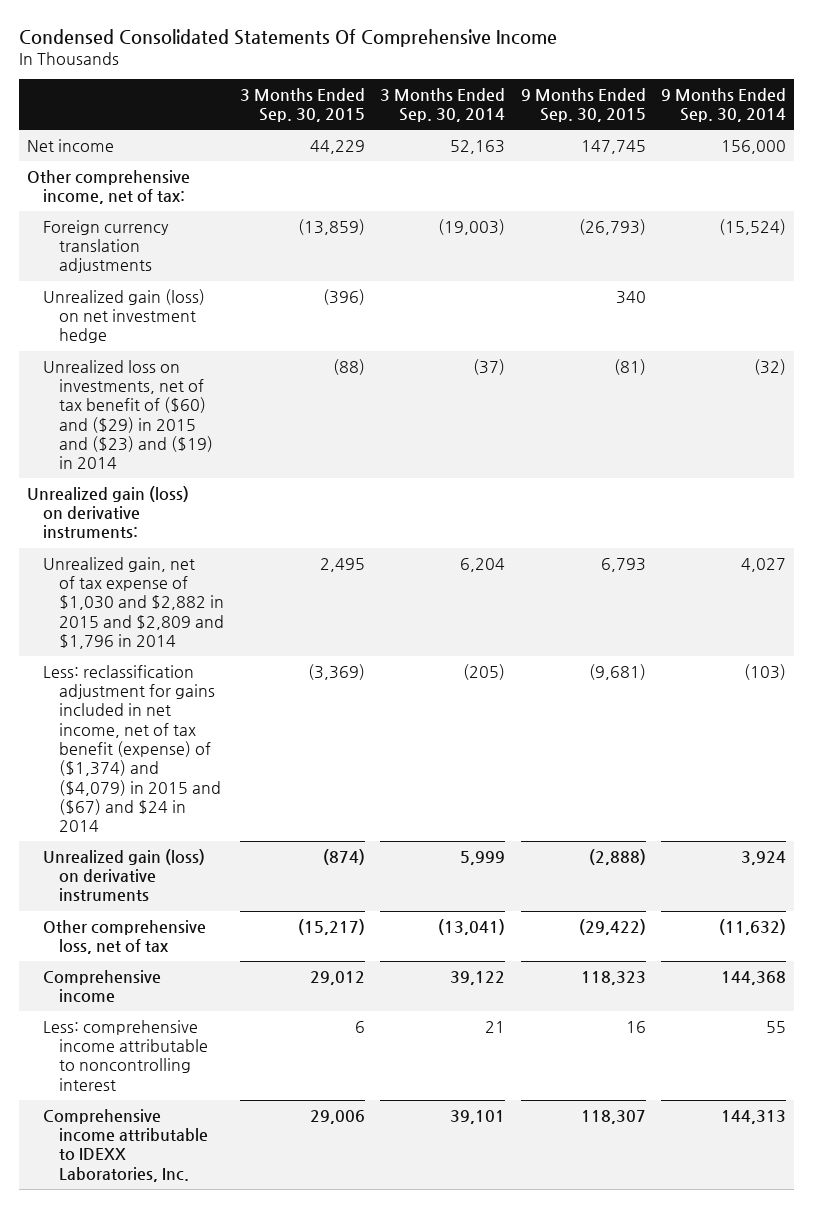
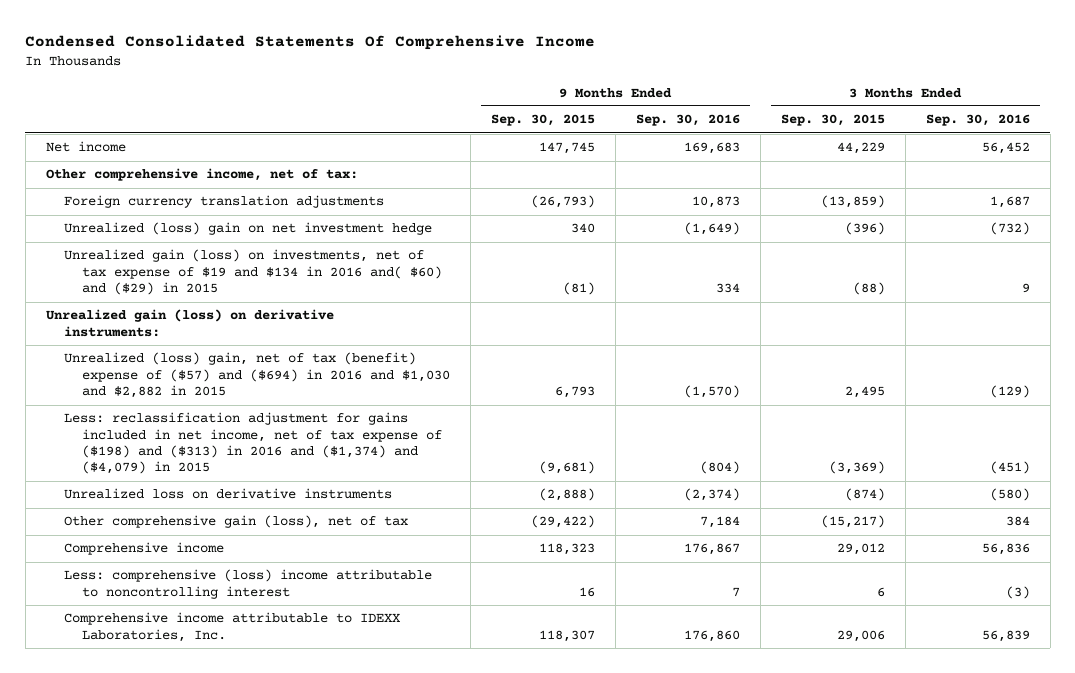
[380,87,506,123] 3 Months Ended Sep. 30, 2014 -> none
[661,87,787,123] 9 Months Ended Sep. 30, 2014 -> none
none -> [635,114,740,127] Sep. 30, 2016
none -> [925,114,1030,127] Sep. 30, 2016
[43,288,206,344] Unrealized gain (loss) on net investment hedge -> [63,222,432,236] Unrealized (loss) gain on net investment hedge
[43,359,214,470] Unrealized loss on investments, net of tax benefit of ($60) and ($29) in 2015 and ($23) and ($19) in 2014 -> [63,249,442,296] Unrealized gain (loss) on investments, net of tax expense of $19 and $134 in 2016 and( $60) and ($29) in 2015
[43,556,225,650] Unrealized gain, net of tax expense of $1,030 and $2,882 in 2015 and $2,809 and $1,796 in 2014 -> [63,352,450,399] Unrealized (loss) gain, net of tax (benefit) expense of ($57) and ($694) in 2016 and $1,030 and $2,882 in 2015
[43,664,222,833] Less: reclassification adjustment for gains included in net income, net of tax benefit (expense) of ($1,374) and ($4,079) in 2015 and ($67) and $24 in 2014 -> [63,412,442,475] Less: reclassification adjustment for gains included in net income, net of tax expense of ($198) and ($313) in 2016 and ($1,374) and ($4,079) in 2015
[43,848,206,902] Unrealized gain (loss) on derivative instruments -> [63,488,392,500] Unrealized loss on derivative instruments
[43,919,207,955] Other comprehensive loss, net of tax -> [63,515,408,529] Other comprehensive gain (loss), net of tax
[43,1019,209,1091] Less: comprehensive income attributable to noncontrolling interest -> [63,569,432,599] Less: comprehensive (loss) income attributable to noncontrolling interest

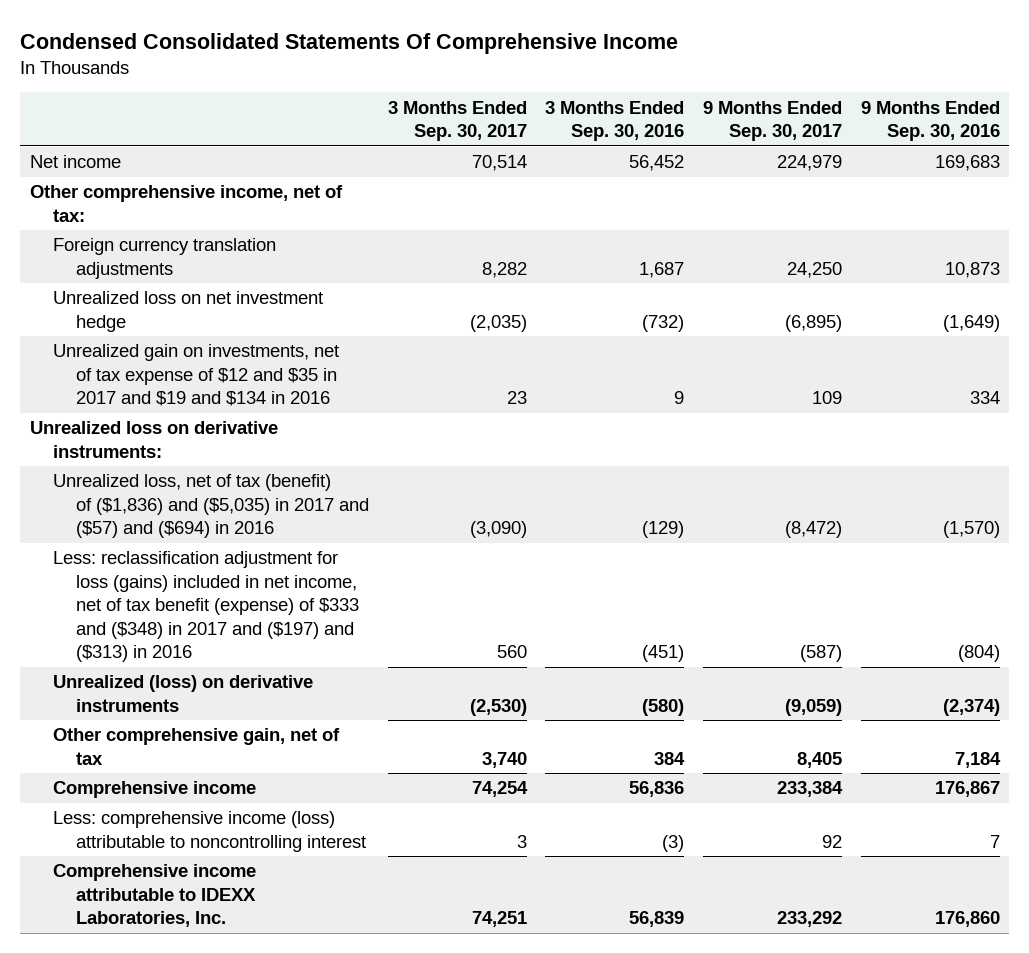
[490,114,595,127] Sep. 30, 2015 -> none
[780,114,885,127] Sep. 30, 2015 -> none
none -> [387,100,527,142] 3 Months Ended Sep. 30, 2017
none -> [702,100,842,142] 9 Months Ended Sep. 30, 2017
[63,222,432,236] Unrealized (loss) gain on net investment hedge -> [52,291,323,332] Unrealized loss on net investment hedge
[63,249,442,296] Unrealized gain (loss) on investments, net of tax expense of $19 and $134 in 2016 and( $60) and ($29) in 2015 -> [52,344,339,407] Unrealized gain on investments, net of tax expense of $12 and $35 in 2017 and $19 and $134 in 2016
[45,309,334,337] Unrealized gain (loss) on derivative instruments: -> [29,421,278,458] Unrealized loss on derivative instruments:
[63,352,450,399] Unrealized (loss) gain, net of tax (benefit) expense of ($57) and ($694) in 2016 and $1,030 and $2,882 in 2015 -> [52,474,369,539] Unrealized loss, net of tax (benefit) of ($1,836) and ($5,035) in 2017 and ($57) and ($694) in 2016
[63,412,442,475] Less: reclassification adjustment for gains included in net income, net of tax expense of ($198) and ($313) in 2016 and ($1,374) and ($4,079) in 2015 -> [52,551,359,663] Less: reclassification adjustment for loss (gains) included in net income, net of tax benefit (expense) of $333 and ($348) in 2017 and ($197) and ($313) in 2016
[63,488,392,500] Unrealized loss on derivative instruments -> [52,675,313,712] Unrealized (loss) on derivative instruments
[63,515,408,529] Other comprehensive gain (loss), net of tax -> [52,728,340,765] Other comprehensive gain, net of tax
[63,569,432,599] Less: comprehensive (loss) income attributable to noncontrolling interest -> [52,811,366,852] Less: comprehensive income (loss) attributable to noncontrolling interest

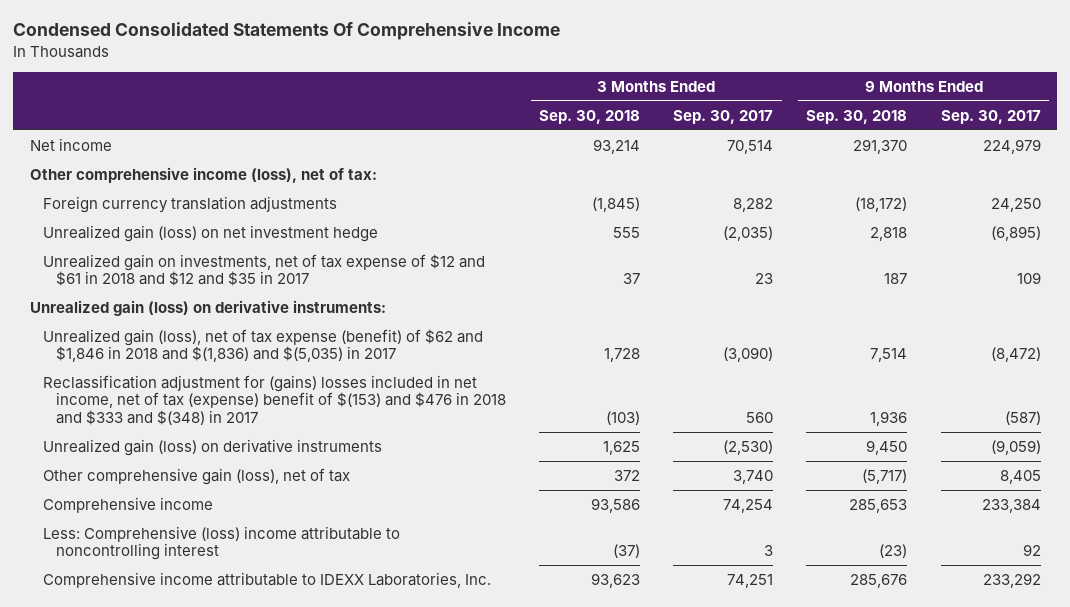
[545,100,685,142] 3 Months Ended Sep. 30, 2016 -> none
[860,100,1000,142] 9 Months Ended Sep. 30, 2016 -> none
none -> [539,109,641,124] Sep. 30, 2018
none -> [806,109,908,124] Sep. 30, 2018
[29,185,343,222] Other comprehensive income, net of tax: -> [29,166,377,183] Other comprehensive income (loss), net of tax:
[52,291,323,332] Unrealized loss on net investment hedge -> [42,224,378,242] Unrealized gain (loss) on net investment hedge
[52,344,339,407] Unrealized gain on investments, net of tax expense of $12 and $35 in 2017 and $19 and $134 in 2016 -> [42,253,485,287] Unrealized gain on investments, net of tax expense of $12 and $61 in 2018 and $12 and $35 in 2017
[29,421,278,458] Unrealized loss on derivative instruments: -> [29,299,386,316] Unrealized gain (loss) on derivative instruments:
[52,474,369,539] Unrealized loss, net of tax (benefit) of ($1,836) and ($5,035) in 2017 and ($57) and ($694) in 2016 -> [42,328,483,363] Unrealized gain (loss), net of tax expense (benefit) of $62 and $1,846 in 2018 and $(1,836) and $(5,035) in 2017
[52,551,359,663] Less: reclassification adjustment for loss (gains) included in net income, net of tax benefit (expense) of $333 and ($348) in 2017 and ($197) and ($313) in 2016 -> [42,374,507,425] Reclassification adjustment for (gains) losses included in net income, net of tax (expense) benefit of $(153) and $476 in 2018 and $333 and $(348) in 2017
[52,675,313,712] Unrealized (loss) on derivative instruments -> [42,438,382,456] Unrealized gain (loss) on derivative instruments
[52,728,340,765] Other comprehensive gain, net of tax -> [42,467,350,485] Other comprehensive gain (loss), net of tax
[52,811,366,852] Less: comprehensive income (loss) attributable to noncontrolling interest -> [42,525,400,561] Less: Comprehensive (loss) income attributable to noncontrolling interest

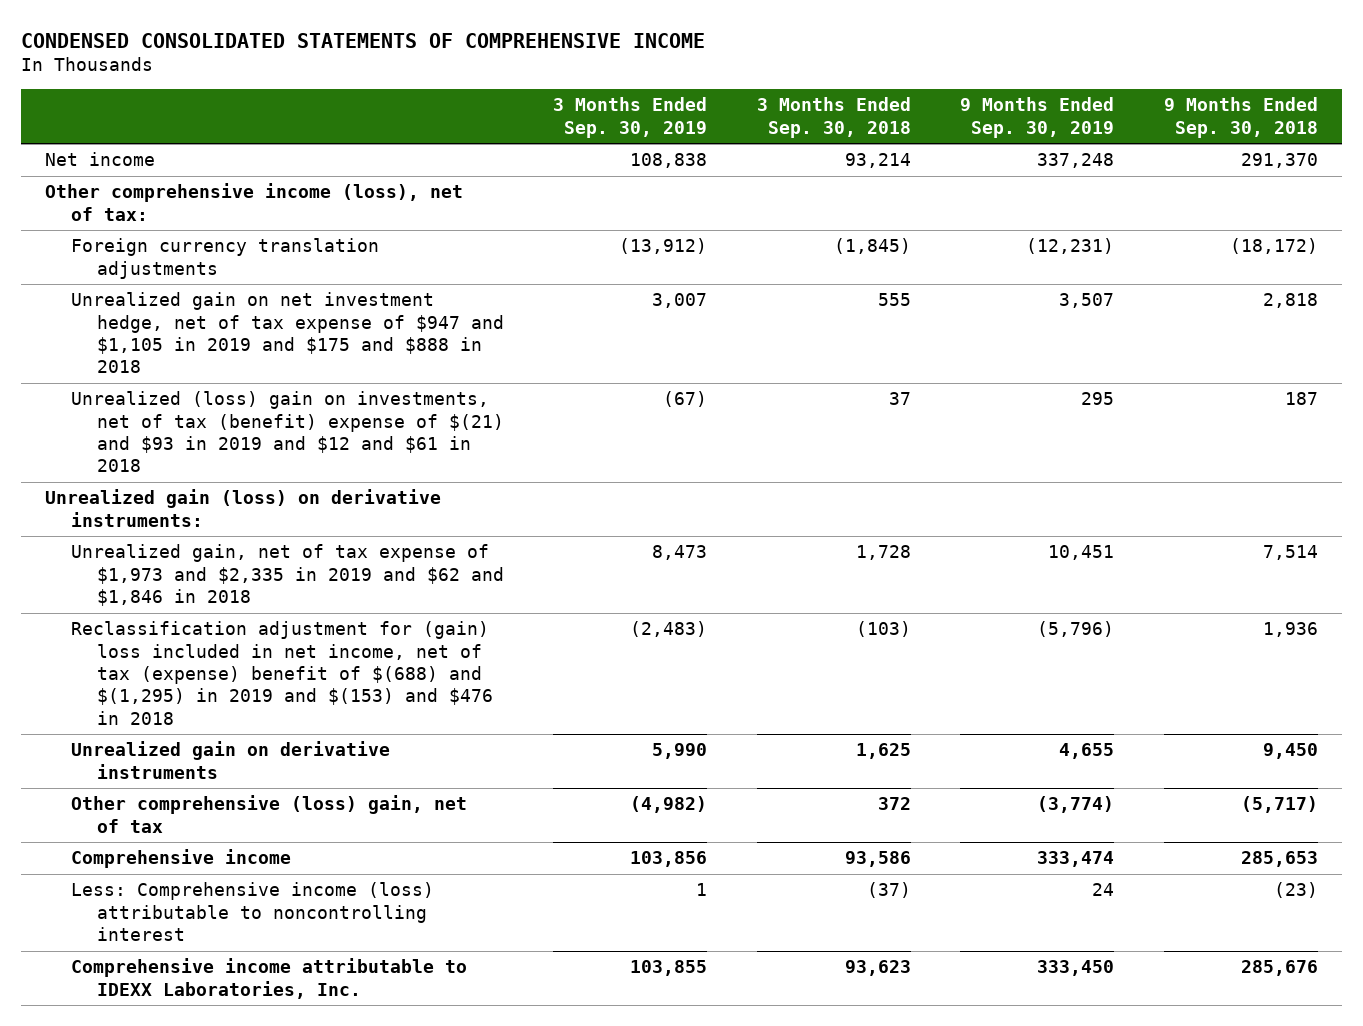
[12,22,560,41] Condensed Consolidated Statements Of Comprehensive Income -> [20,32,705,48] CONDENSED CONSOLIDATED STATEMENTS OF COMPREHENSIVE INCOME
[673,109,774,124] Sep. 30, 2017 -> none
[940,109,1041,124] Sep. 30, 2017 -> none
none -> [553,97,708,138] 3 Months Ended Sep. 30, 2019
none -> [960,97,1115,138] 9 Months Ended Sep. 30, 2019
[42,224,378,242] Unrealized gain (loss) on net investment hedge -> [71,292,504,374] Unrealized gain on net investment hedge, net of tax expense of $947 and $1,105 in 2019 and $175 and $888 in 2018
[42,253,485,287] Unrealized gain on investments, net of tax expense of $12 and $61 in 2018 and $12 and $35 in 2017 -> [71,391,504,473] Unrealized (loss) gain on investments, net of tax (benefit) expense of $(21) and $93 in 2019 and $12 and $61 in 2018
[42,328,483,363] Unrealized gain (loss), net of tax expense (benefit) of $62 and $1,846 in 2018 and $(1,836) and $(5,035) in 2017 -> [71,544,504,606] Unrealized gain, net of tax expense of $1,973 and $2,335 in 2019 and $62 and $1,846 in 2018
[42,374,507,425] Reclassification adjustment for (gains) losses included in net income, net of tax (expense) benefit of $(153) and $476 in 2018 and $333 and $(348) in 2017 -> [71,621,493,725] Reclassification adjustment for (gain) loss included in net income, net of tax (expense) benefit of $(688) and $(1,295) in 2019 and $(153) and $476 in 2018
[42,438,382,456] Unrealized gain (loss) on derivative instruments -> [71,741,391,779] Unrealized gain on derivative instruments
[42,467,350,485] Other comprehensive gain (loss), net of tax -> [71,795,468,833] Other comprehensive (loss) gain, net of tax
[42,525,400,561] Less: Comprehensive (loss) income attributable to noncontrolling interest -> [71,882,435,941] Less: Comprehensive income (loss) attributable to noncontrolling interest

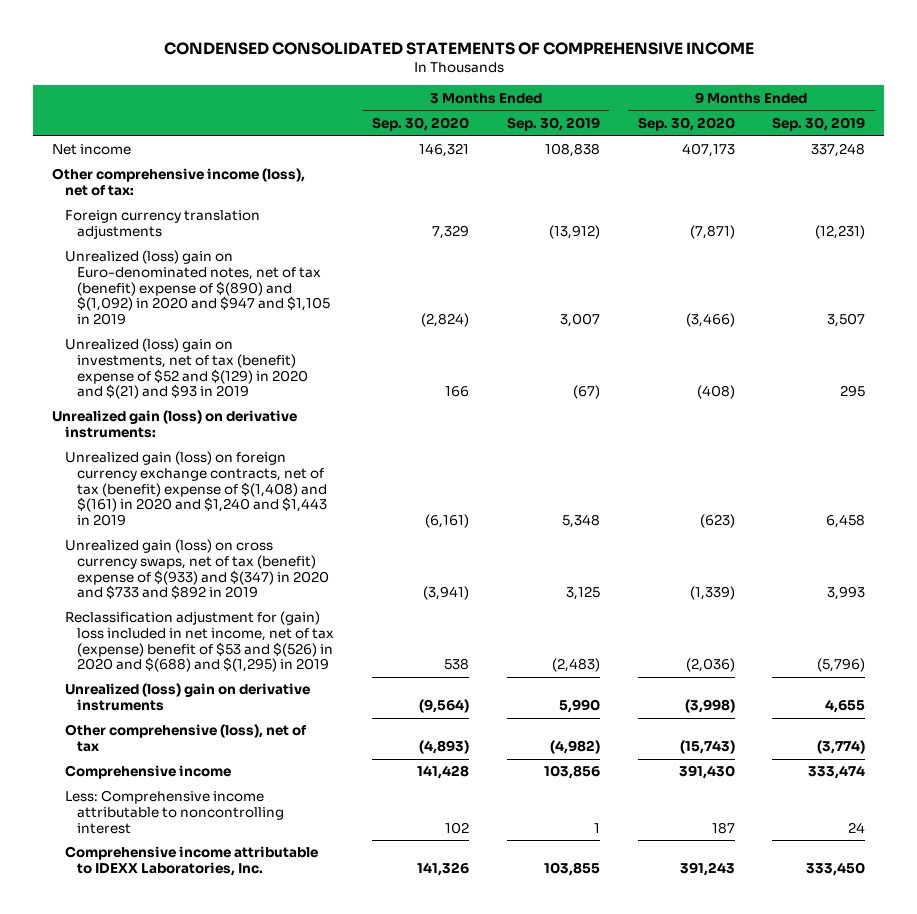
[756,97,911,138] 3 Months Ended Sep. 30, 2018 -> none
[1163,97,1318,138] 9 Months Ended Sep. 30, 2018 -> none
none -> [372,116,470,131] Sep. 30, 2020
none -> [637,116,735,131] Sep. 30, 2020
[71,292,504,374] Unrealized gain on net investment hedge, net of tax expense of $947 and $1,105 in 2019 and $175 and $888 in 2018 -> [64,250,331,325] Unrealized (loss) gain on Euro-denominated notes, net of tax (benefit) expense of $(890) and $(1,092) in 2020 and $947 and $1,105 in 2019
[71,391,504,473] Unrealized (loss) gain on investments, net of tax (benefit) expense of $(21) and $93 in 2019 and $12 and $61 in 2018 -> [64,338,309,400] Unrealized (loss) gain on investments, net of tax (benefit) expense of $52 and $(129) in 2020 and $(21) and $93 in 2019
[71,544,504,606] Unrealized gain, net of tax expense of $1,973 and $2,335 in 2019 and $62 and $1,846 in 2018 -> [64,451,328,526] Unrealized gain (loss) on foreign currency exchange contracts, net of tax (benefit) expense of $(1,408) and $(161) in 2020 and $1,240 and $1,443 in 2019
[652,545,708,561] 8,473 -> [561,513,600,528] 5,348
[1048,545,1115,561] 10,451 -> [826,513,866,528] 6,458
none -> [64,539,330,600] Unrealized gain (loss) on cross currency swaps, net of tax (benefit) expense of $(933) and $(347) in 2020 and $733 and $892 in 2019
[71,621,493,725] Reclassification adjustment for (gain) loss included in net income, net of tax (expense) benefit of $(688) and $(1,295) in 2019 and $(153) and $476 in 2018 -> [64,611,335,673] Reclassification adjustment for (gain) loss included in net income, net of tax (expense) benefit of $53 and $(526) in 2020 and $(688) and $(1,295) in 2019
[71,741,391,779] Unrealized gain on derivative instruments -> [64,683,310,712] Unrealized (loss) gain on derivative instruments
[71,795,468,833] Other comprehensive (loss) gain, net of tax -> [64,724,307,753] Other comprehensive (loss), net of tax
[71,882,435,941] Less: Comprehensive income (loss) attributable to noncontrolling interest -> [64,790,285,834] Less: Comprehensive income attributable to noncontrolling interest

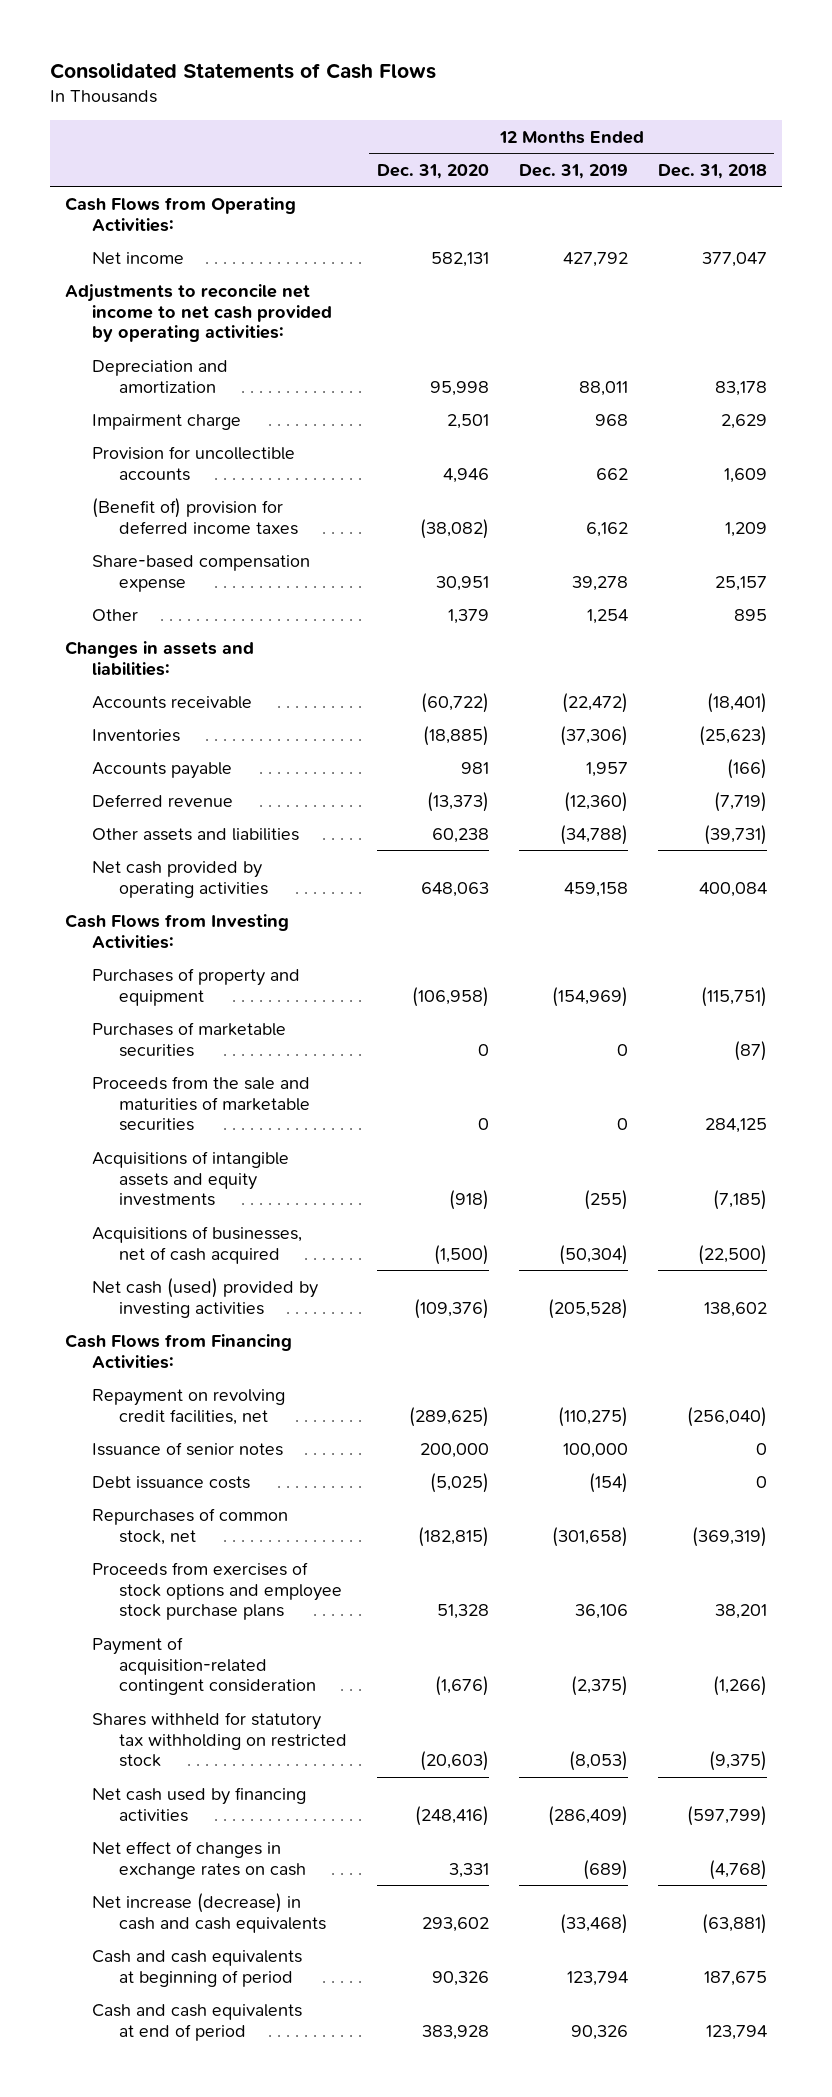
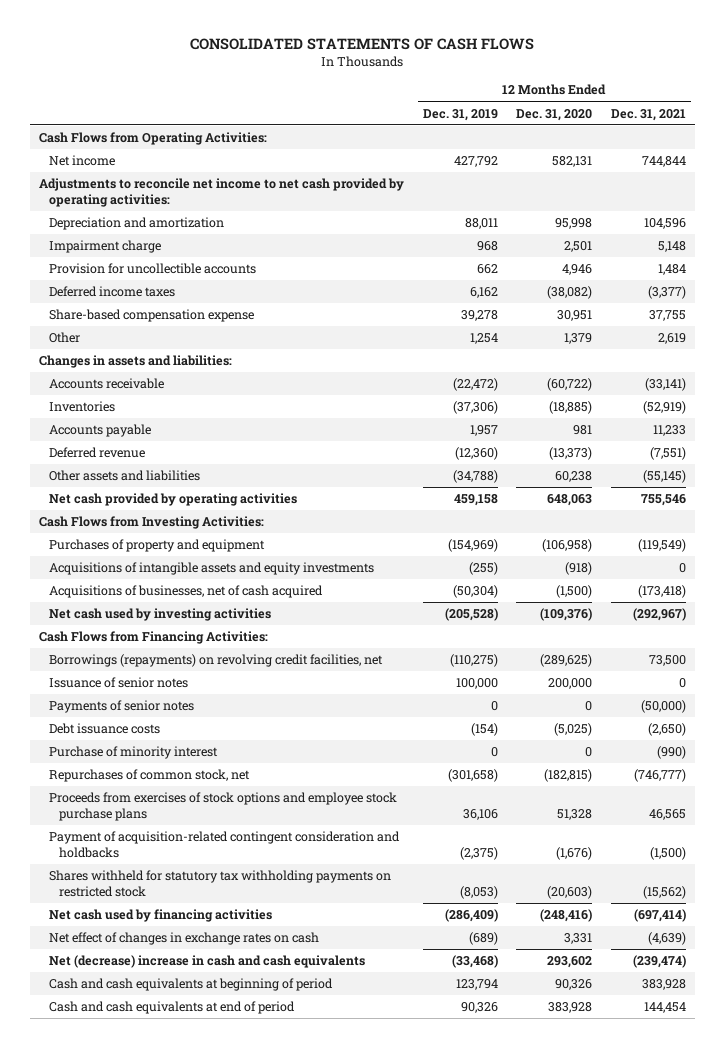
[49,61,436,79] Consolidated Statements of Cash Flows -> [190,38,535,51] CONSOLIDATED STATEMENTS OF CASH FLOWS
[657,163,767,179] Dec. 31, 2018 -> none
none -> [610,108,686,121] Dec. 31, 2021
[91,497,298,535] (Benefit of) provision for deferred income taxes -> [48,286,175,298] Deferred income taxes
[91,1021,286,1057] Purchases of marketable securities -> none
[91,1075,310,1132] Proceeds from the sale and maturities of marketable securities -> none
[91,1277,318,1318] Net cash (used) provided by investing activities -> [48,608,271,622] Net cash used by investing activities
[91,1388,285,1425] Repayment on revolving credit facilities, net -> [48,654,383,668] Borrowings (repayments) on revolving credit facilities, net
none -> [48,700,194,714] Payments of senior notes
none -> [48,746,218,760] Purchase of minority interest
[91,1636,316,1696] Payment of acquisition-related contingent consideration -> [48,831,400,858] Payment of acquisition-related contingent consideration and holdbacks
[91,1711,347,1768] Shares withheld for statutory tax withholding on restricted stock -> [48,870,391,897] Shares withheld for statutory tax withholding payments on restricted stock
[91,1892,326,1933] Net increase (decrease) in cash and cash equivalents -> [48,955,365,969] Net (decrease) increase in cash and cash equivalents

